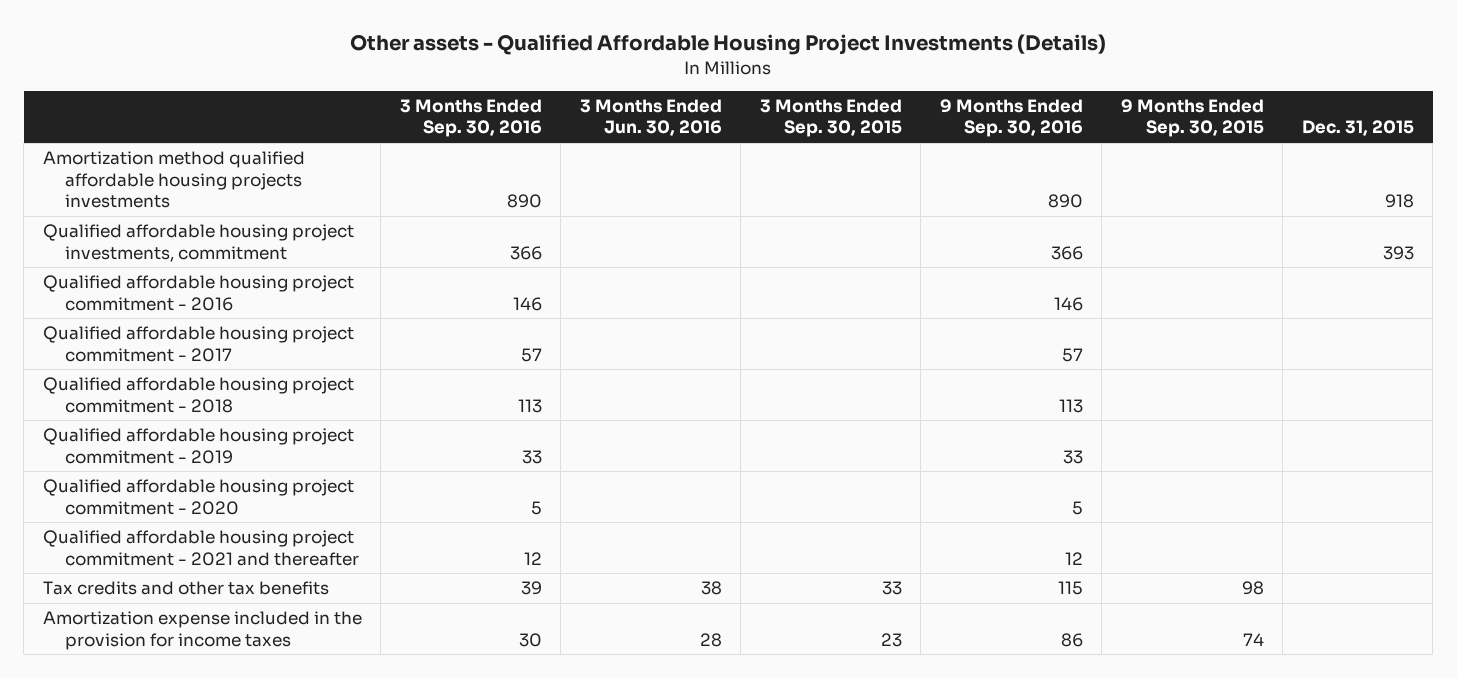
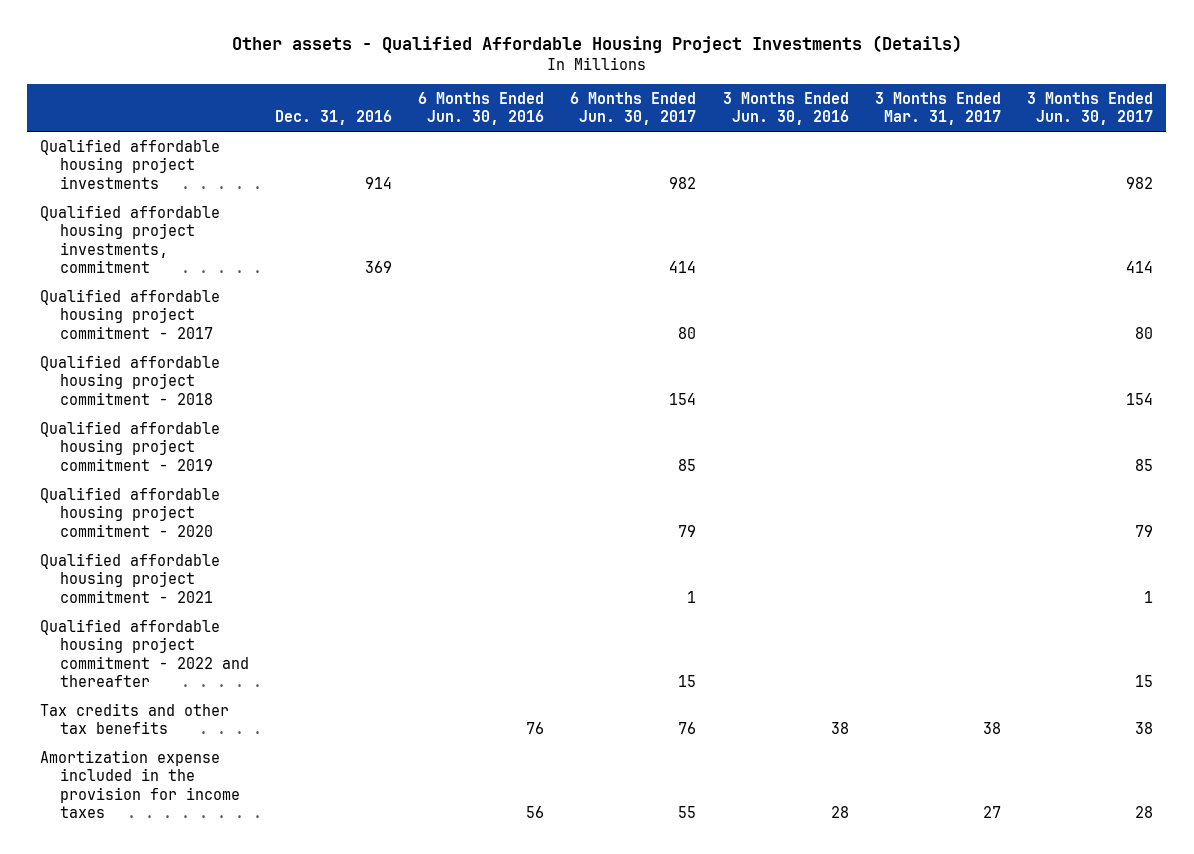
[399,99,542,138] 3 Months Ended Sep. 30, 2016 -> none
[759,99,902,138] 3 Months Ended Sep. 30, 2015 -> none
[939,99,1083,138] 9 Months Ended Sep. 30, 2016 -> none
[1120,99,1264,138] 9 Months Ended Sep. 30, 2015 -> none
[1301,120,1414,137] Dec. 31, 2015 -> none
none -> [274,110,392,126] Dec. 31, 2016
none -> [418,91,545,126] 6 Months Ended Jun. 30, 2016
none -> [570,91,697,126] 6 Months Ended Jun. 30, 2017
none -> [874,91,1001,126] 3 Months Ended Mar. 31, 2017
none -> [1027,91,1154,126] 3 Months Ended Jun. 30, 2017
[42,151,305,209] Amortization method qualified affordable housing projects investments -> [40,138,221,189] Qualified affordable housing project investments
[42,275,354,311] Qualified affordable housing project commitment - 2016 -> none
none -> [40,552,221,603] Qualified affordable housing project commitment - 2021
[42,530,360,566] Qualified affordable housing project commitment - 2021 and thereafter -> [40,618,249,688] Qualified affordable housing project commitment - 2022 and thereafter

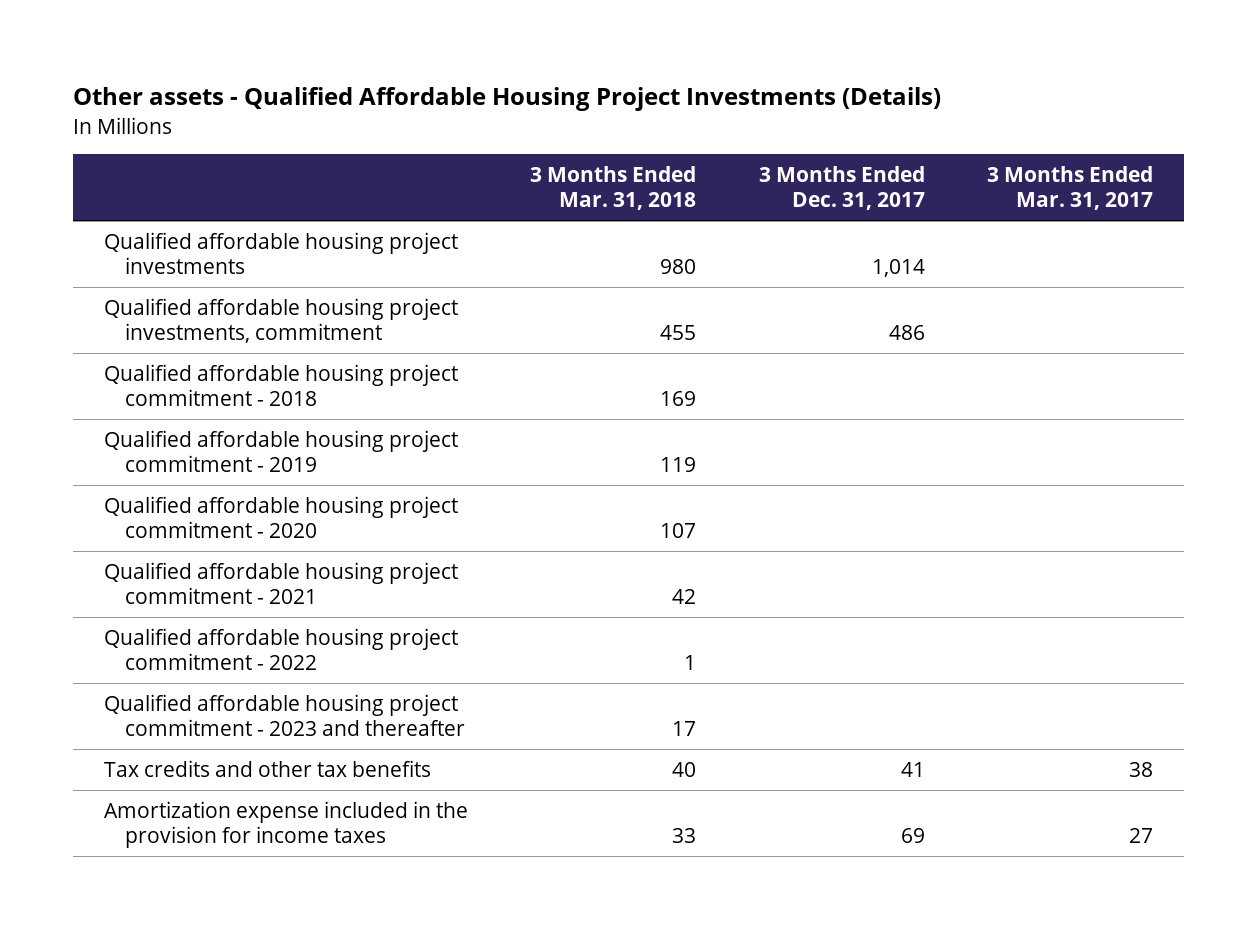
[274,110,392,126] Dec. 31, 2016 -> none
[418,91,545,126] 6 Months Ended Jun. 30, 2016 -> none
[570,91,697,126] 6 Months Ended Jun. 30, 2017 -> none
[722,91,849,126] 3 Months Ended Jun. 30, 2016 -> none
[1027,91,1154,126] 3 Months Ended Jun. 30, 2017 -> none
none -> [530,166,697,211] 3 Months Ended Mar. 31, 2018
none -> [758,166,925,211] 3 Months Ended Dec. 31, 2017
[40,288,221,339] Qualified affordable housing project commitment - 2017 -> none
none -> [103,627,458,670] Qualified affordable housing project commitment - 2022
[40,618,249,688] Qualified affordable housing project commitment - 2022 and thereafter -> [103,693,466,736] Qualified affordable housing project commitment - 2023 and thereafter

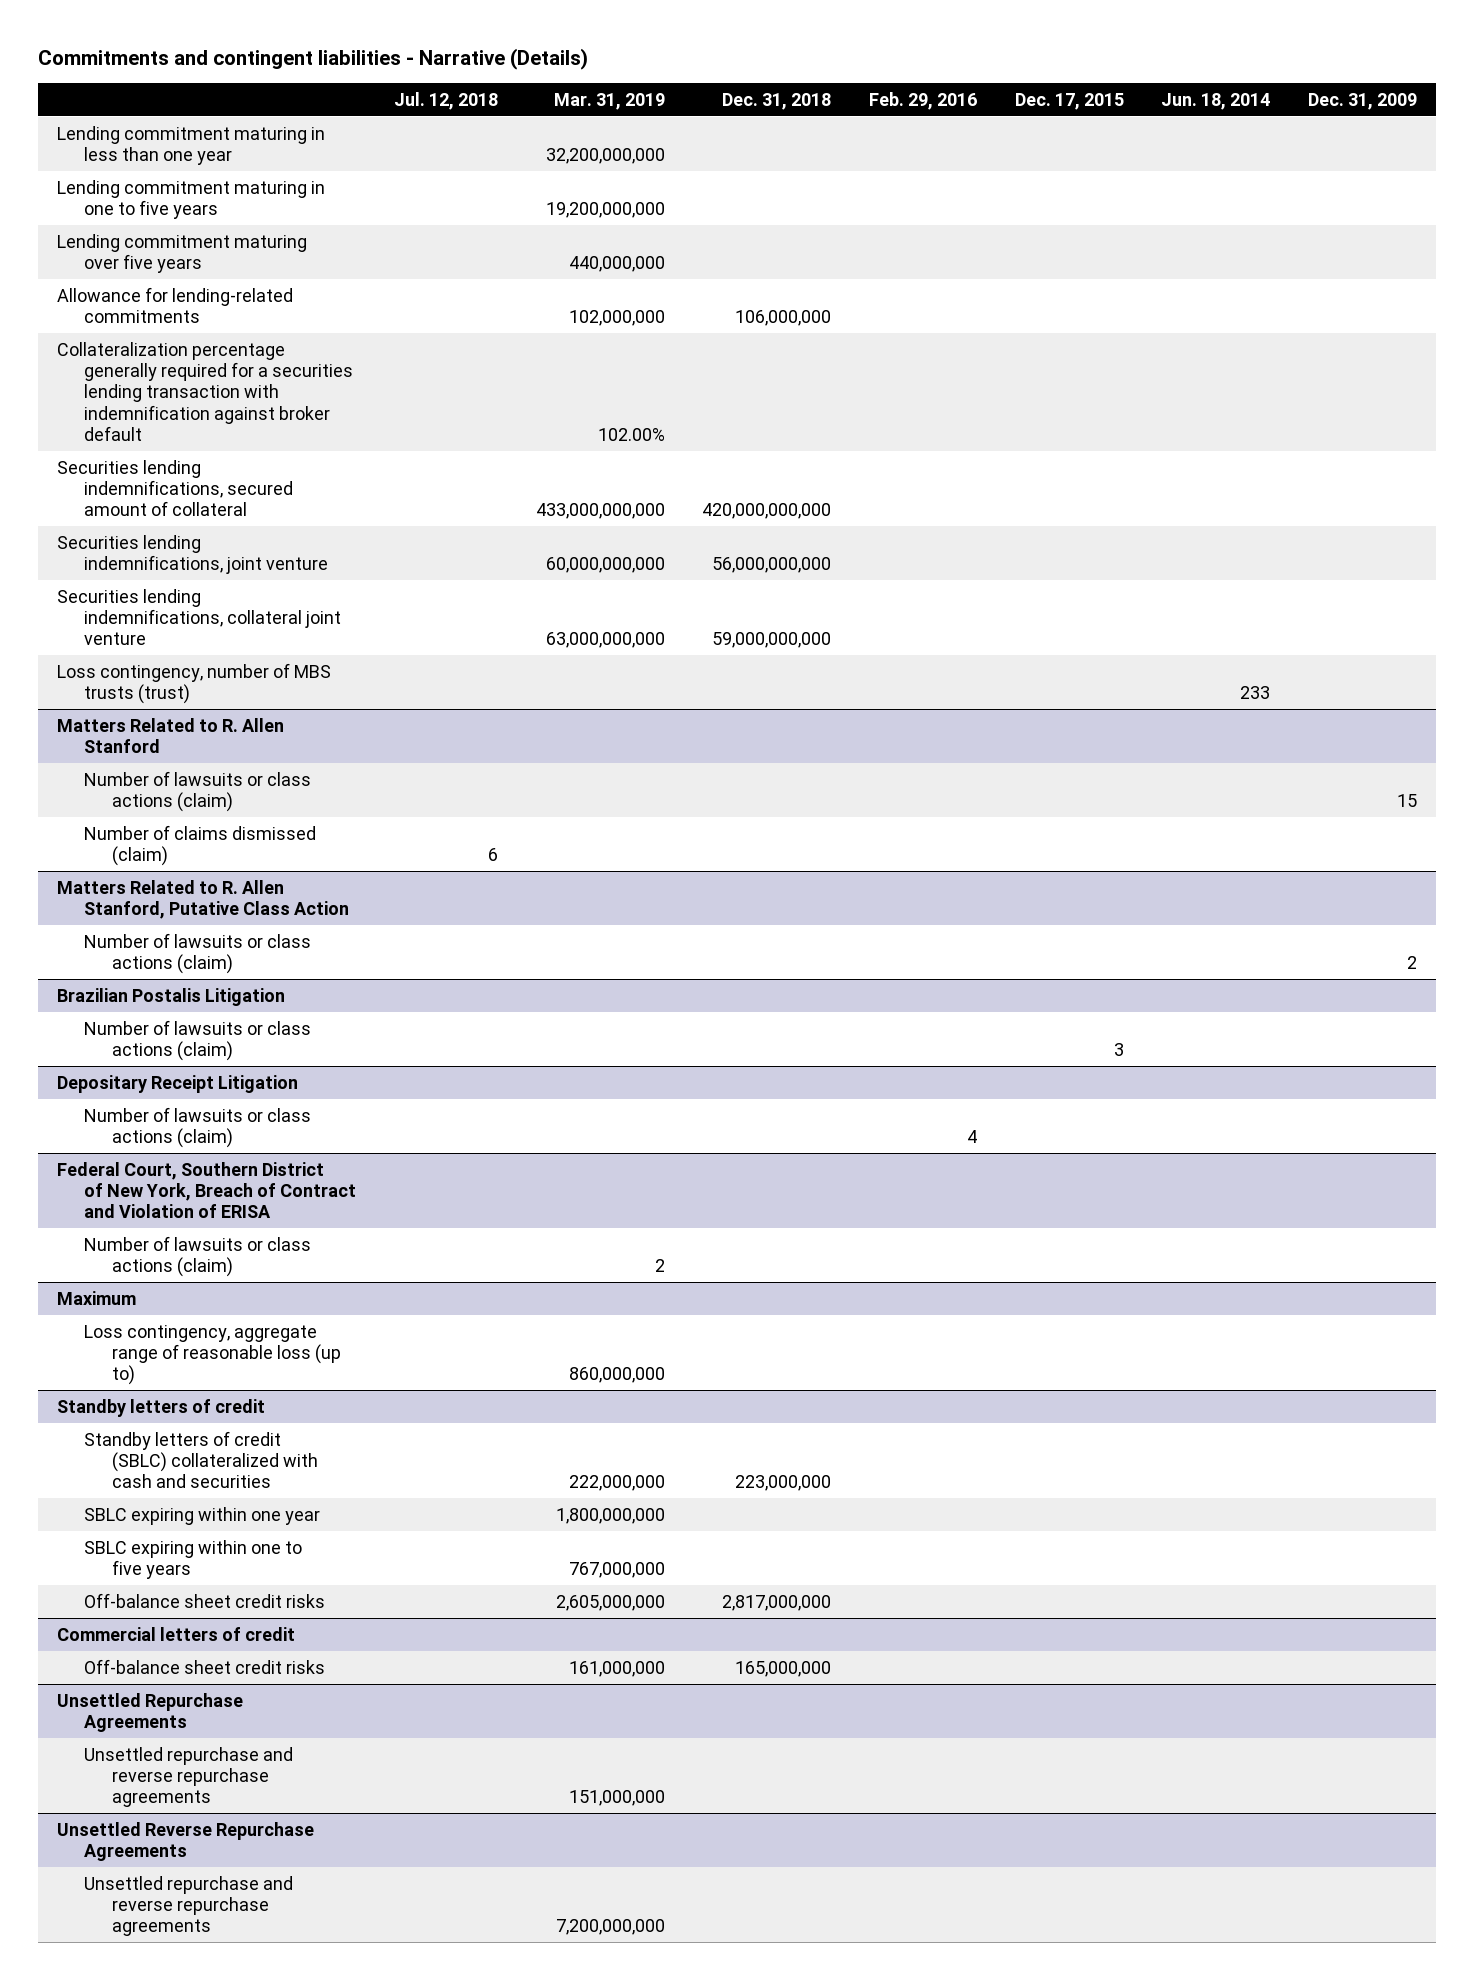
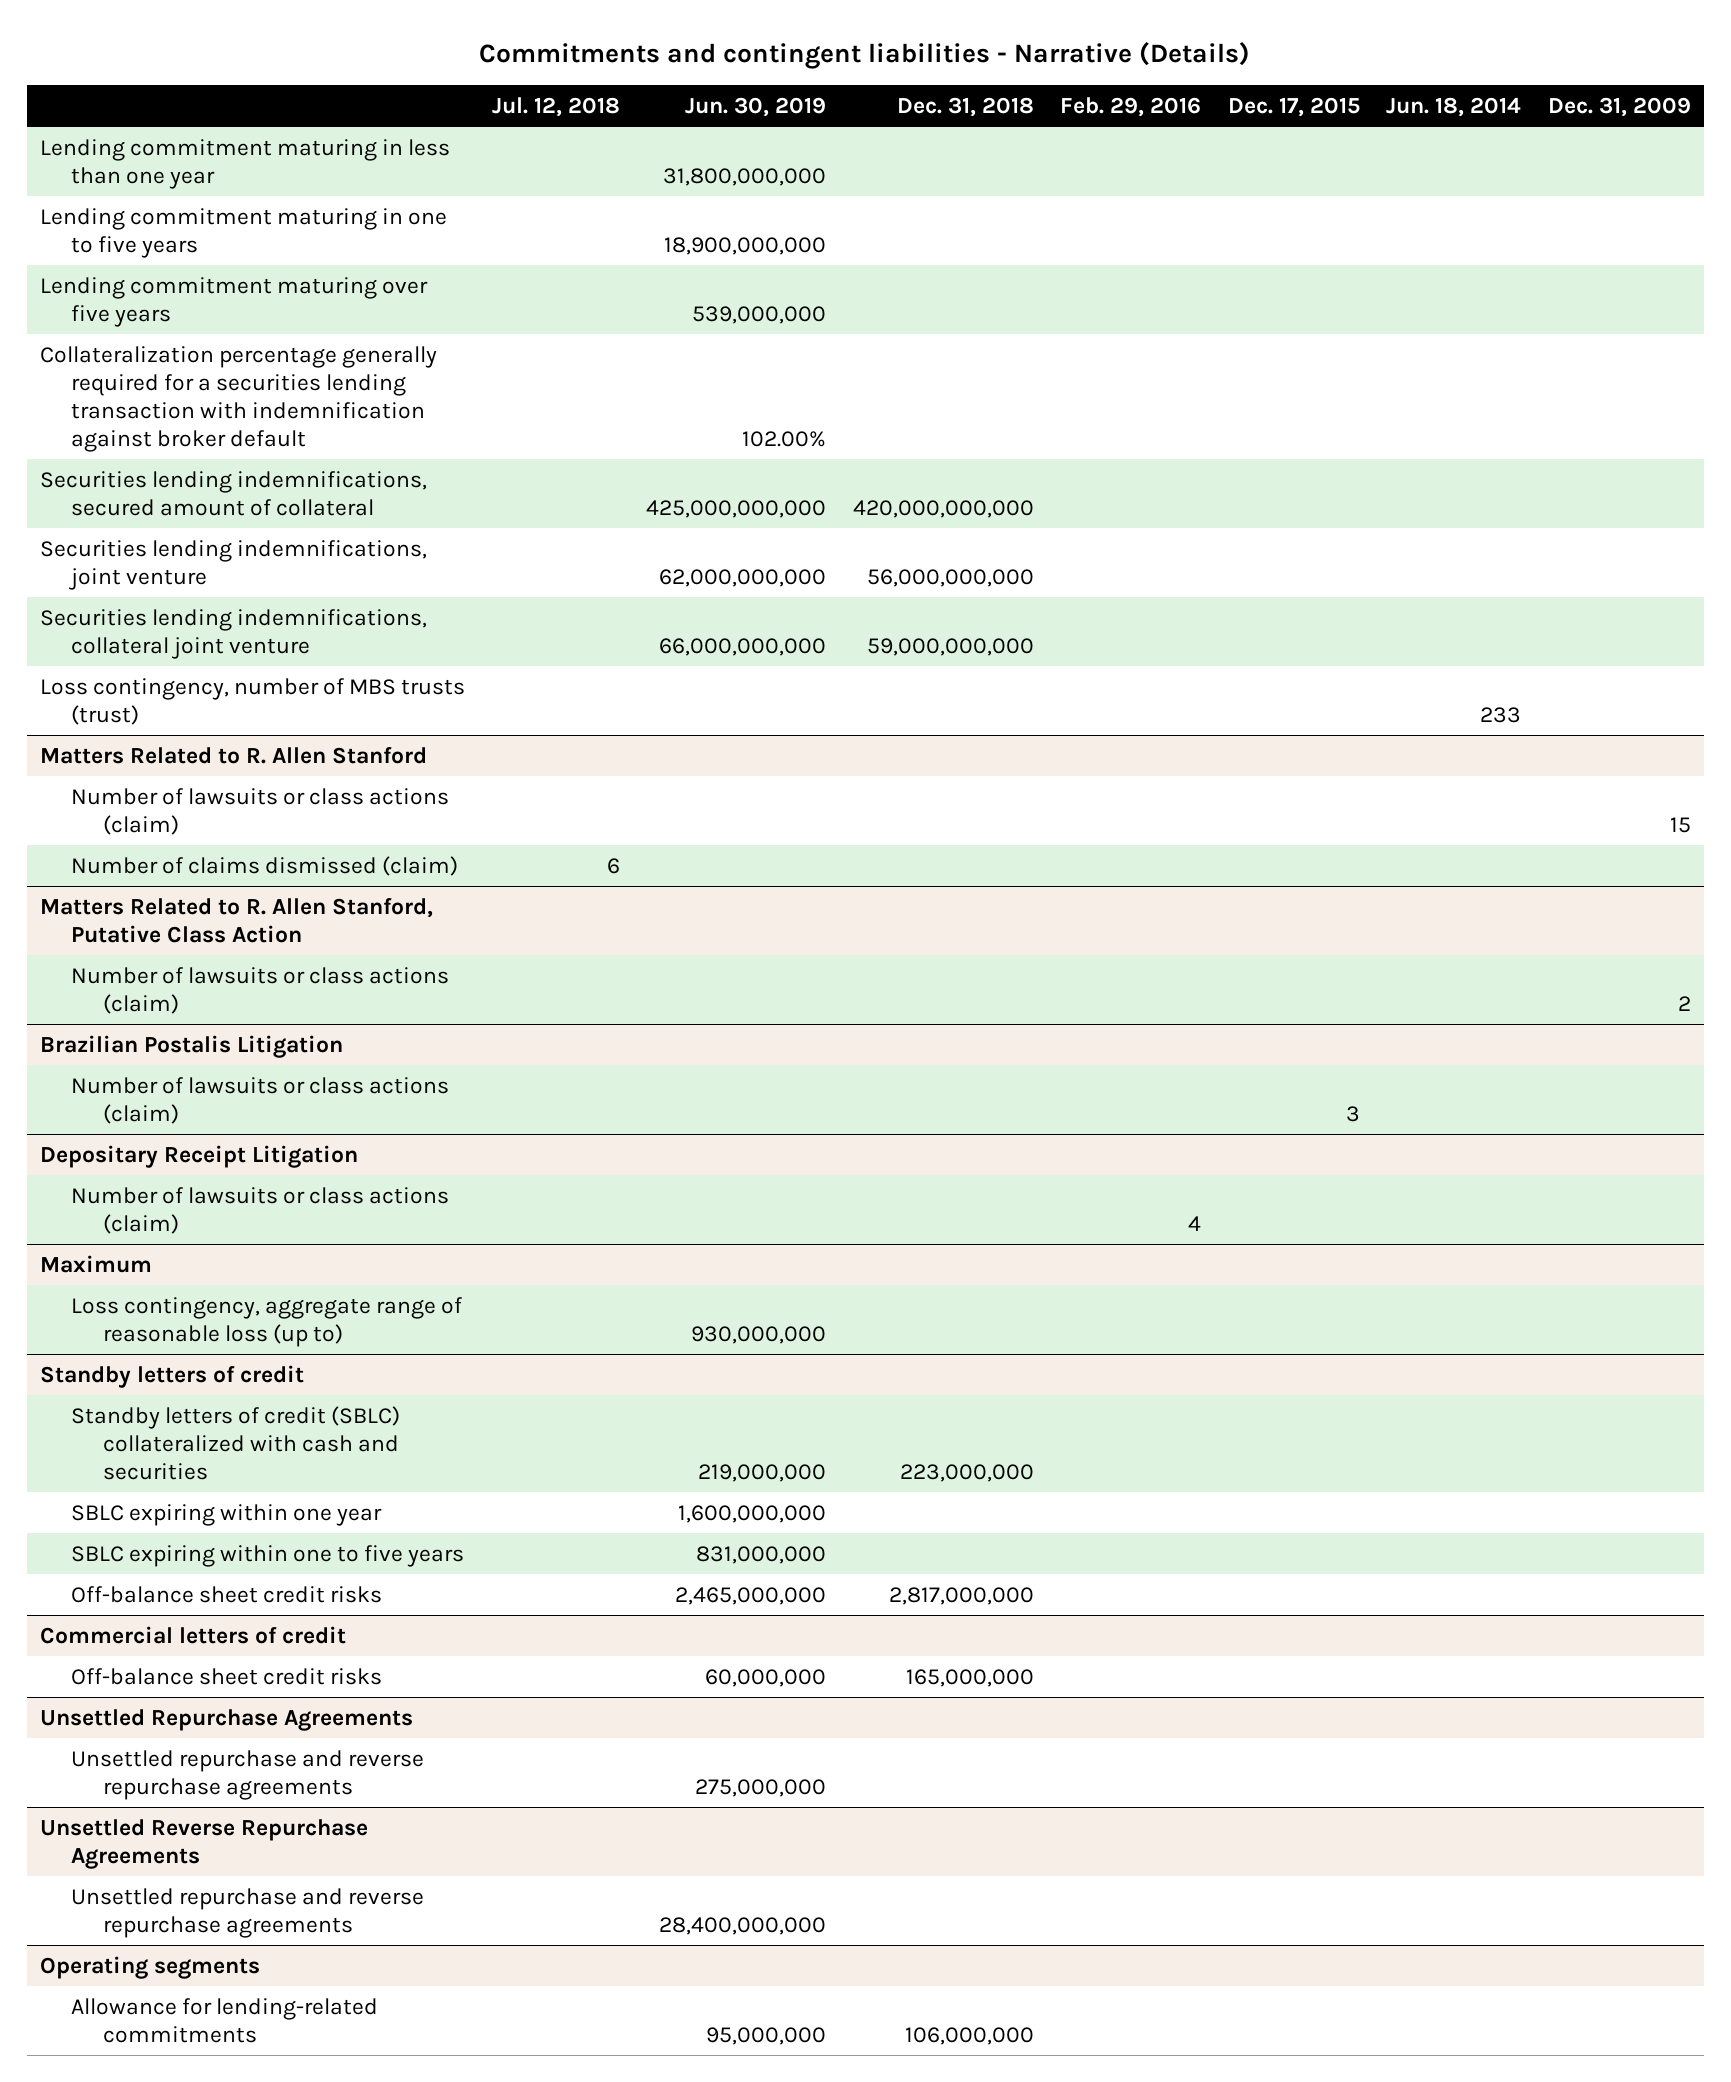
[553,92,665,110] Mar. 31, 2019 -> none
none -> [685,97,827,118] Jun. 30, 2019
[56,286,293,324] Allowance for lending-related commitments -> none
[56,1161,357,1219] Federal Court, Southern District of New York, Breach of Contract and Violation of ERISA -> none
[84,1235,312,1278] Number of lawsuits or class actions (claim) -> none
none -> [40,1955,261,1979] Operating segments
none -> [71,1997,379,2043] Allowance for lending-related commitments

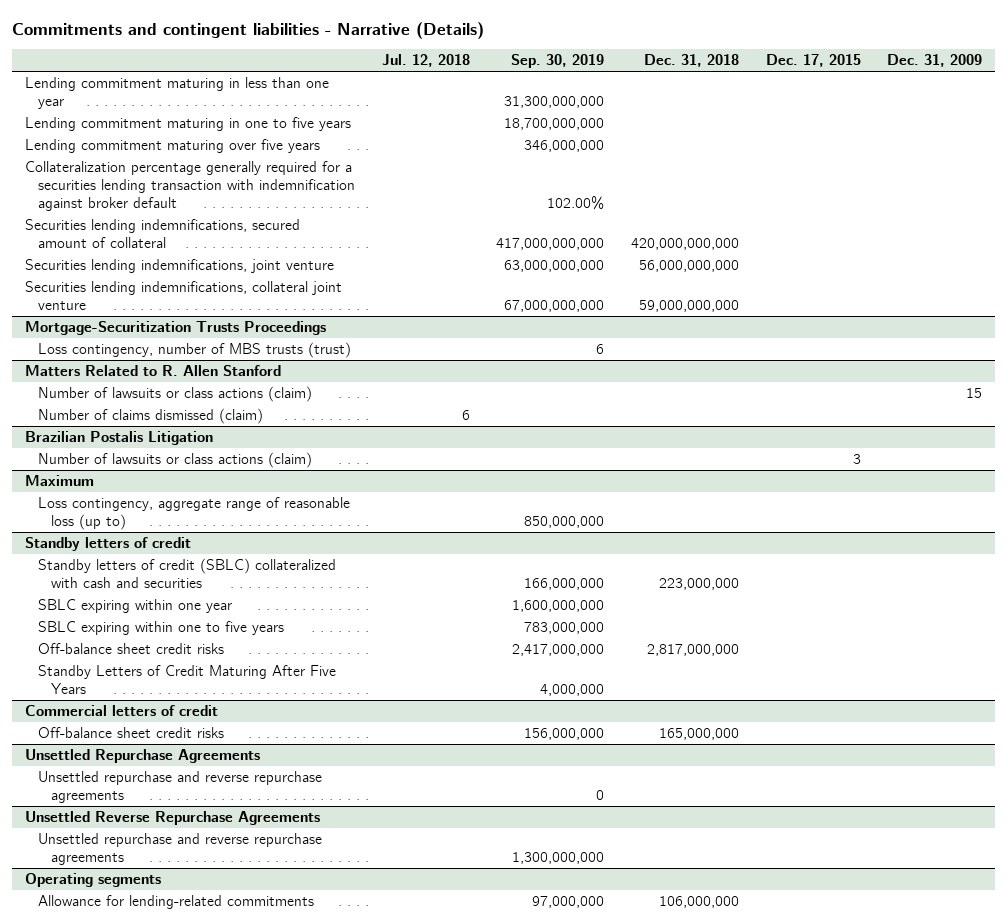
[685,97,827,118] Jun. 30, 2019 -> none
[1060,97,1202,118] Feb. 29, 2016 -> none
[1386,97,1522,118] Jun. 18, 2014 -> none
none -> [511,54,605,69] Sep. 30, 2019
[40,677,466,725] Loss contingency, number of MBS trusts (trust) -> none
none -> [25,321,327,336] Mortgage-Securitization Trusts Proceedings
none -> [38,342,352,359] Loss contingency, number of MBS trusts (trust)
[40,897,434,943] Matters Related to R. Allen Stanford, Putative Class Action -> none
[71,966,450,1014] Number of lawsuits or class actions (claim) -> none
[40,1144,359,1168] Depositary Receipt Litigation -> none
[71,1186,450,1234] Number of lawsuits or class actions (claim) -> none
none -> [38,665,337,695] Standby Letters of Credit Maturing After Five Years

